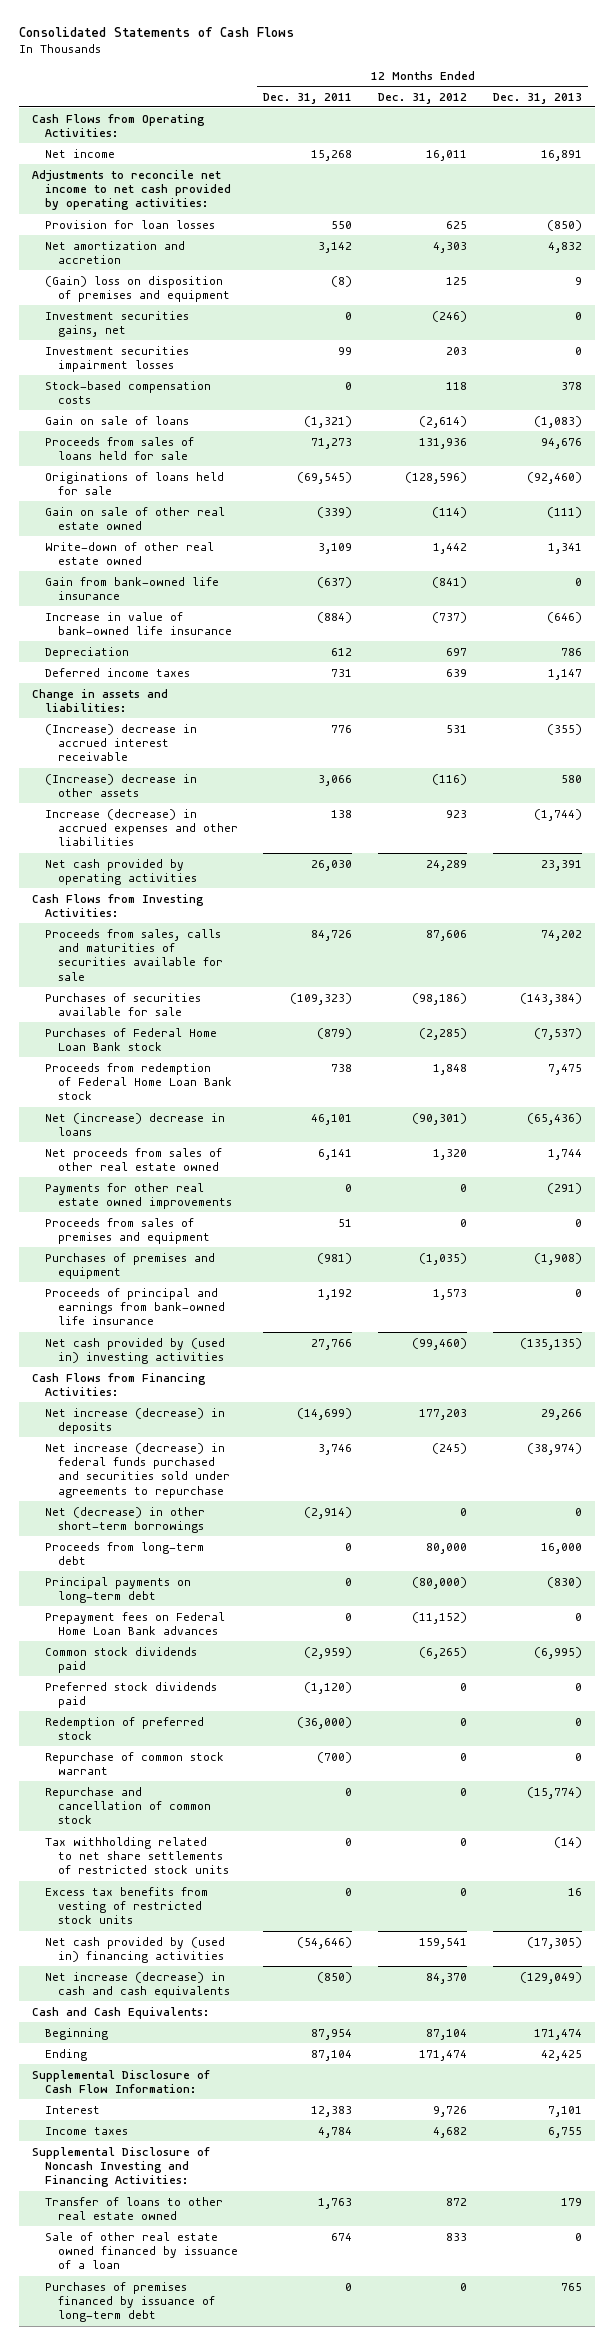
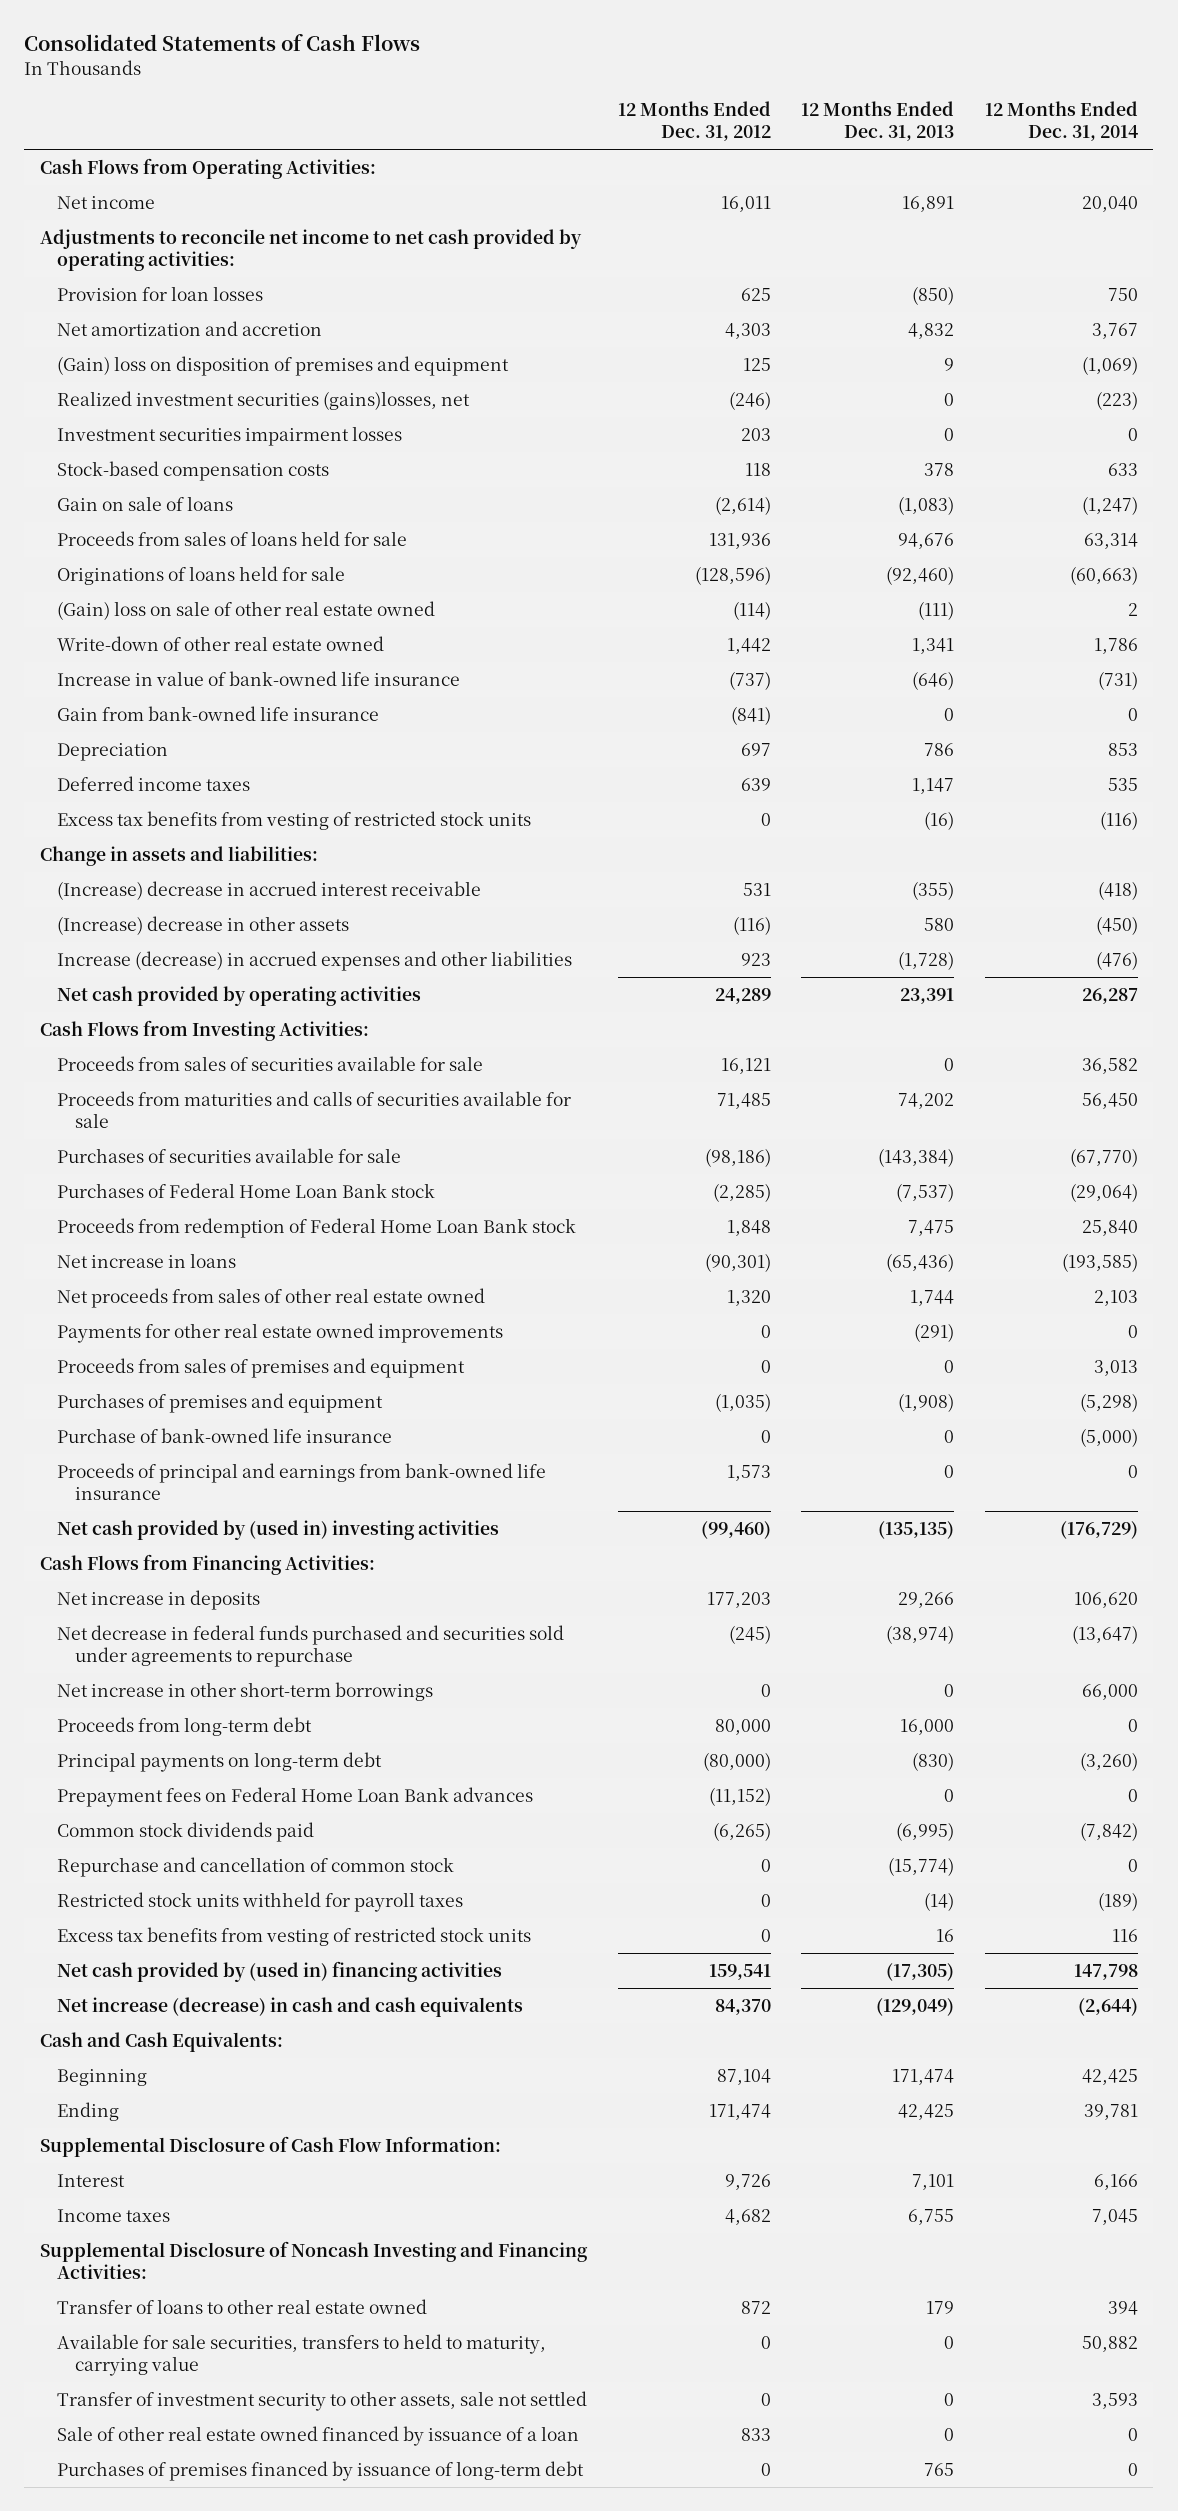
[263,92,353,104] Dec. 31, 2011 -> none
none -> [984,101,1138,142] 12 Months Ended Dec. 31, 2014
[44,310,189,337] Investment securities gains, net -> [57,391,471,411] Realized investment securities (gains)losses, net
[44,506,225,530] Gain on sale of other real estate owned -> [57,601,436,621] (Gain) loss on sale of other real estate owned
[44,576,219,600] Gain from bank-owned life insurance -> [57,706,380,722] Gain from bank-owned life insurance
none -> [57,811,532,831] Excess tax benefits from vesting of restricted stock units
[533,808,582,821] (1,744) -> [898,951,955,971] (1,728)
none -> [57,1056,484,1072] Proceeds from sales of securities available for sale
[44,928,223,981] Proceeds from sales, calls and maturities of securities available for sale -> [57,1091,572,1129] Proceeds from maturities and calls of securities available for sale
[426,929,468,941] 87,606 -> [716,1093,771,1110] 71,485
[44,1112,225,1136] Net (increase) decrease in loans -> [57,1253,237,1269] Net increase in loans
none -> [57,1428,393,1444] Purchase of bank-owned life insurance
[44,1407,225,1434] Net increase (decrease) in deposits -> [57,1590,261,1611] Net increase in deposits
[44,1442,230,1498] Net increase (decrease) in federal funds purchased and securities sold under agreements to repurchase -> [57,1625,565,1668] Net decrease in federal funds purchased and securities sold under agreements to repurchase
[44,1506,205,1533] Net (decrease) in other short-term borrowings -> [57,1682,434,1702] Net increase in other short-term borrowings
[44,1681,217,1708] Preferred stock dividends paid -> none
[44,1716,204,1740] Redemption of preferred stock -> none
[44,1751,224,1775] Repurchase of common stock warrant -> none
[44,1836,229,1875] Tax withholding related to net share settlements of restricted stock units -> [57,1892,464,1913] Restricted stock units withheld for payroll taxes
none -> [57,2334,547,2377] Available for sale securities, transfers to held to maturity, carrying value
none -> [57,2391,588,2412] Transfer of investment security to other assets, sale not settled

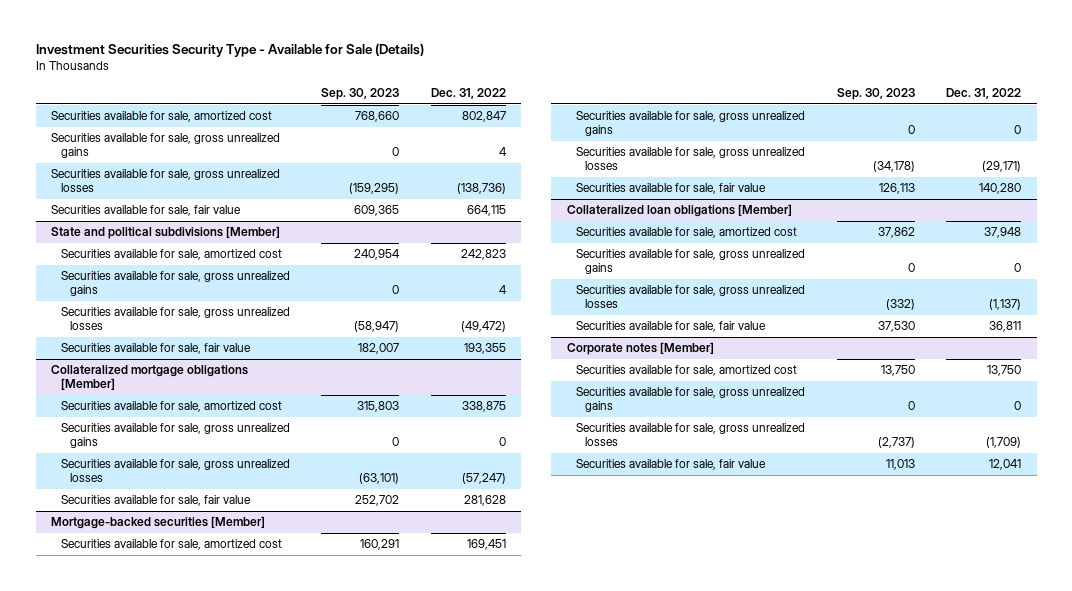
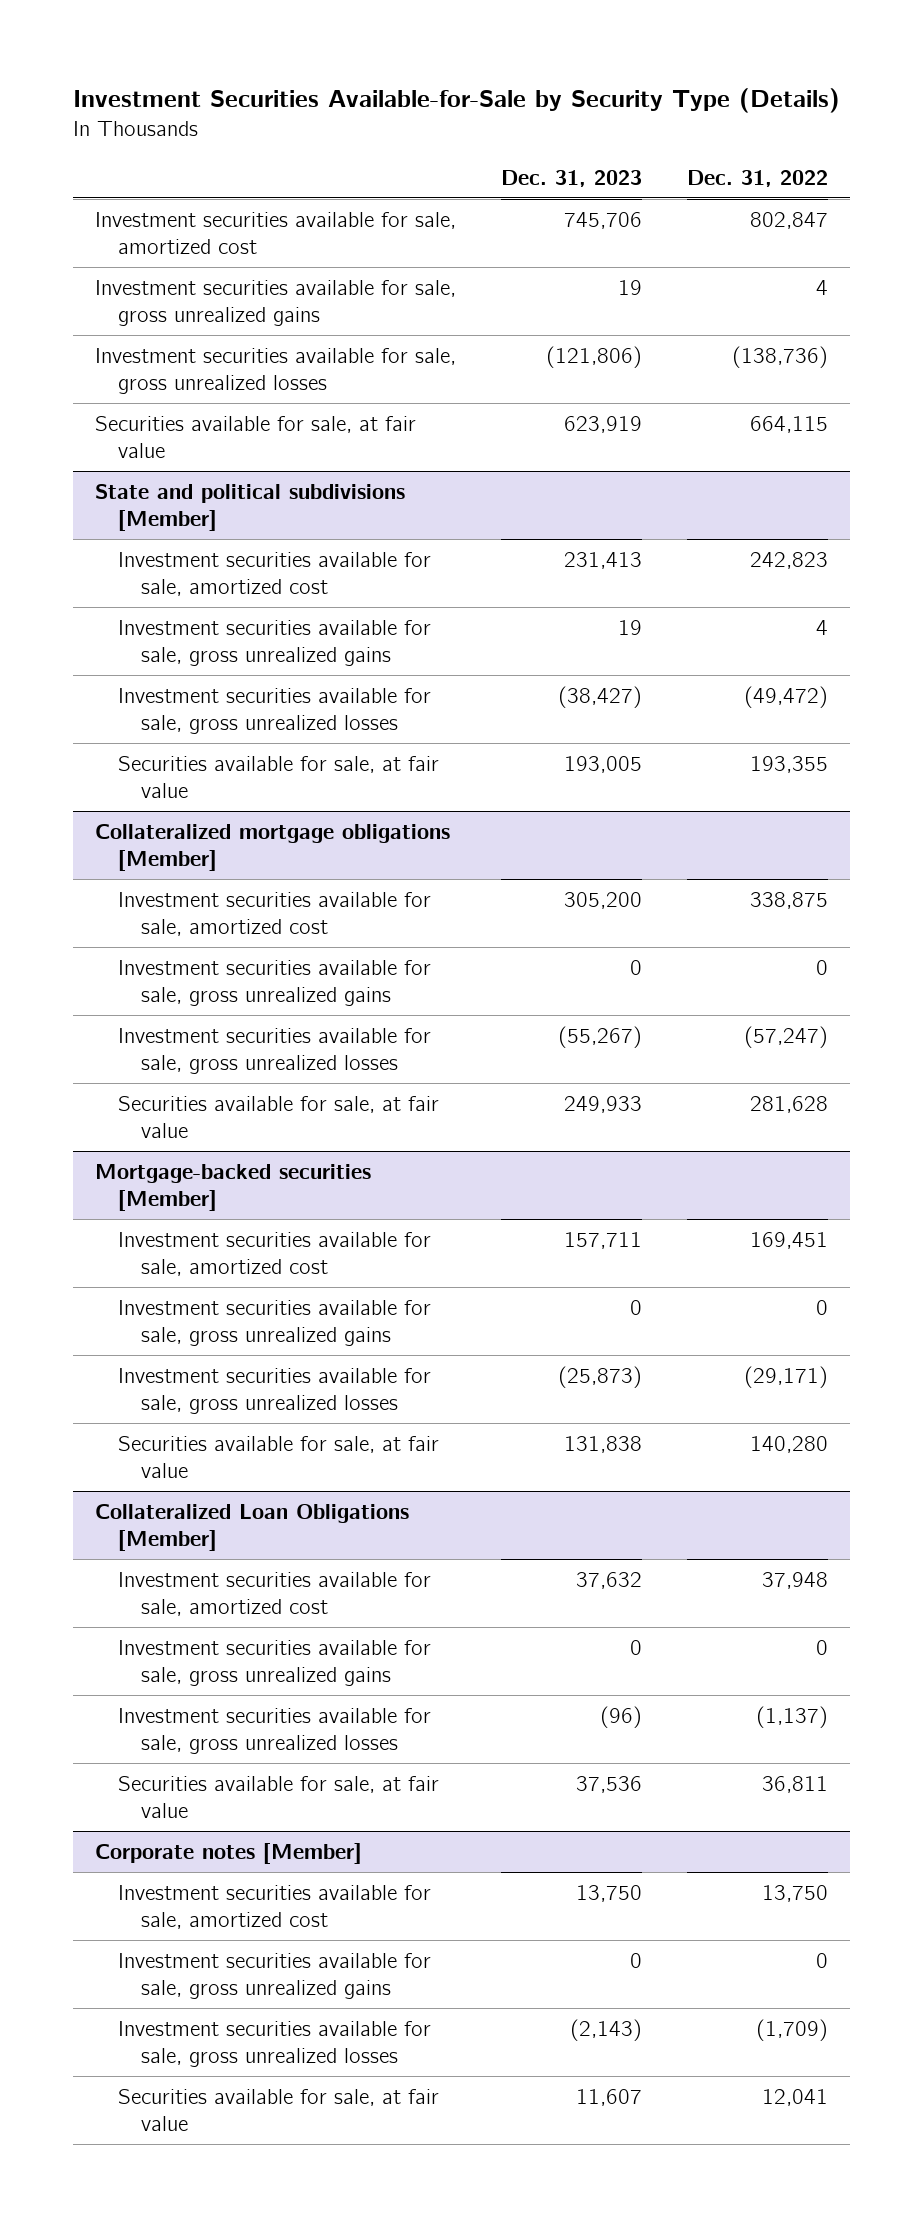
[35,43,424,58] Investment Securities Security Type - Available for Sale (Details) -> [73,87,841,113] Investment Securities Available-for-Sale by Security Type (Details)
[321,88,400,101] Sep. 30, 2023 -> none
none -> [500,170,642,188] Dec. 31, 2023
[51,111,273,123] Securities available for sale, amortized cost -> [95,211,457,254] Investment securities available for sale, amortized cost
[51,133,281,159] Securities available for sale, gross unrealized gains -> [95,279,457,326] Investment securities available for sale, gross unrealized gains
[51,169,281,193] Securities available for sale, gross unrealized losses -> [95,347,457,394] Investment securities available for sale, gross unrealized losses
[51,205,242,217] Securities available for sale, fair value -> [95,415,417,458] Securities available for sale, at fair value
[60,249,282,261] Securities available for sale, amortized cost -> [118,551,432,596] Investment securities available for sale, amortized cost
[60,271,290,297] Securities available for sale, gross unrealized gains -> [118,619,432,666] Investment securities available for sale, gross unrealized gains
[60,307,290,331] Securities available for sale, gross unrealized losses -> [118,687,432,734] Investment securities available for sale, gross unrealized losses
[60,343,251,355] Securities available for sale, fair value -> [118,755,440,798] Securities available for sale, at fair value
[60,401,282,413] Securities available for sale, amortized cost -> [118,891,432,936] Investment securities available for sale, amortized cost
[60,423,290,449] Securities available for sale, gross unrealized gains -> [118,959,432,1006] Investment securities available for sale, gross unrealized gains
[60,459,290,483] Securities available for sale, gross unrealized losses -> [118,1027,432,1074] Investment securities available for sale, gross unrealized losses
[60,495,251,507] Securities available for sale, fair value -> [118,1095,440,1138] Securities available for sale, at fair value
[60,539,282,551] Securities available for sale, amortized cost -> [118,1231,432,1276] Investment securities available for sale, amortized cost
[576,111,806,137] Securities available for sale, gross unrealized gains -> [118,1299,432,1346] Investment securities available for sale, gross unrealized gains
[576,147,806,171] Securities available for sale, gross unrealized losses -> [118,1367,432,1414] Investment securities available for sale, gross unrealized losses
[576,183,767,195] Securities available for sale, fair value -> [118,1435,440,1478] Securities available for sale, at fair value
[566,204,792,218] Collateralized loan obligations [Member] -> [95,1503,410,1551] Collateralized Loan Obligations [Member]
[576,227,798,239] Securities available for sale, amortized cost -> [118,1571,432,1616] Investment securities available for sale, amortized cost
[576,249,806,275] Securities available for sale, gross unrealized gains -> [118,1639,432,1686] Investment securities available for sale, gross unrealized gains
[576,285,806,309] Securities available for sale, gross unrealized losses -> [118,1707,432,1754] Investment securities available for sale, gross unrealized losses
[576,321,767,333] Securities available for sale, fair value -> [118,1775,440,1818] Securities available for sale, at fair value
[576,365,798,377] Securities available for sale, amortized cost -> [118,1884,432,1929] Investment securities available for sale, amortized cost
[576,387,806,413] Securities available for sale, gross unrealized gains -> [118,1952,432,1999] Investment securities available for sale, gross unrealized gains
[576,423,806,447] Securities available for sale, gross unrealized losses -> [118,2020,432,2067] Investment securities available for sale, gross unrealized losses
[576,459,767,471] Securities available for sale, fair value -> [118,2088,440,2131] Securities available for sale, at fair value

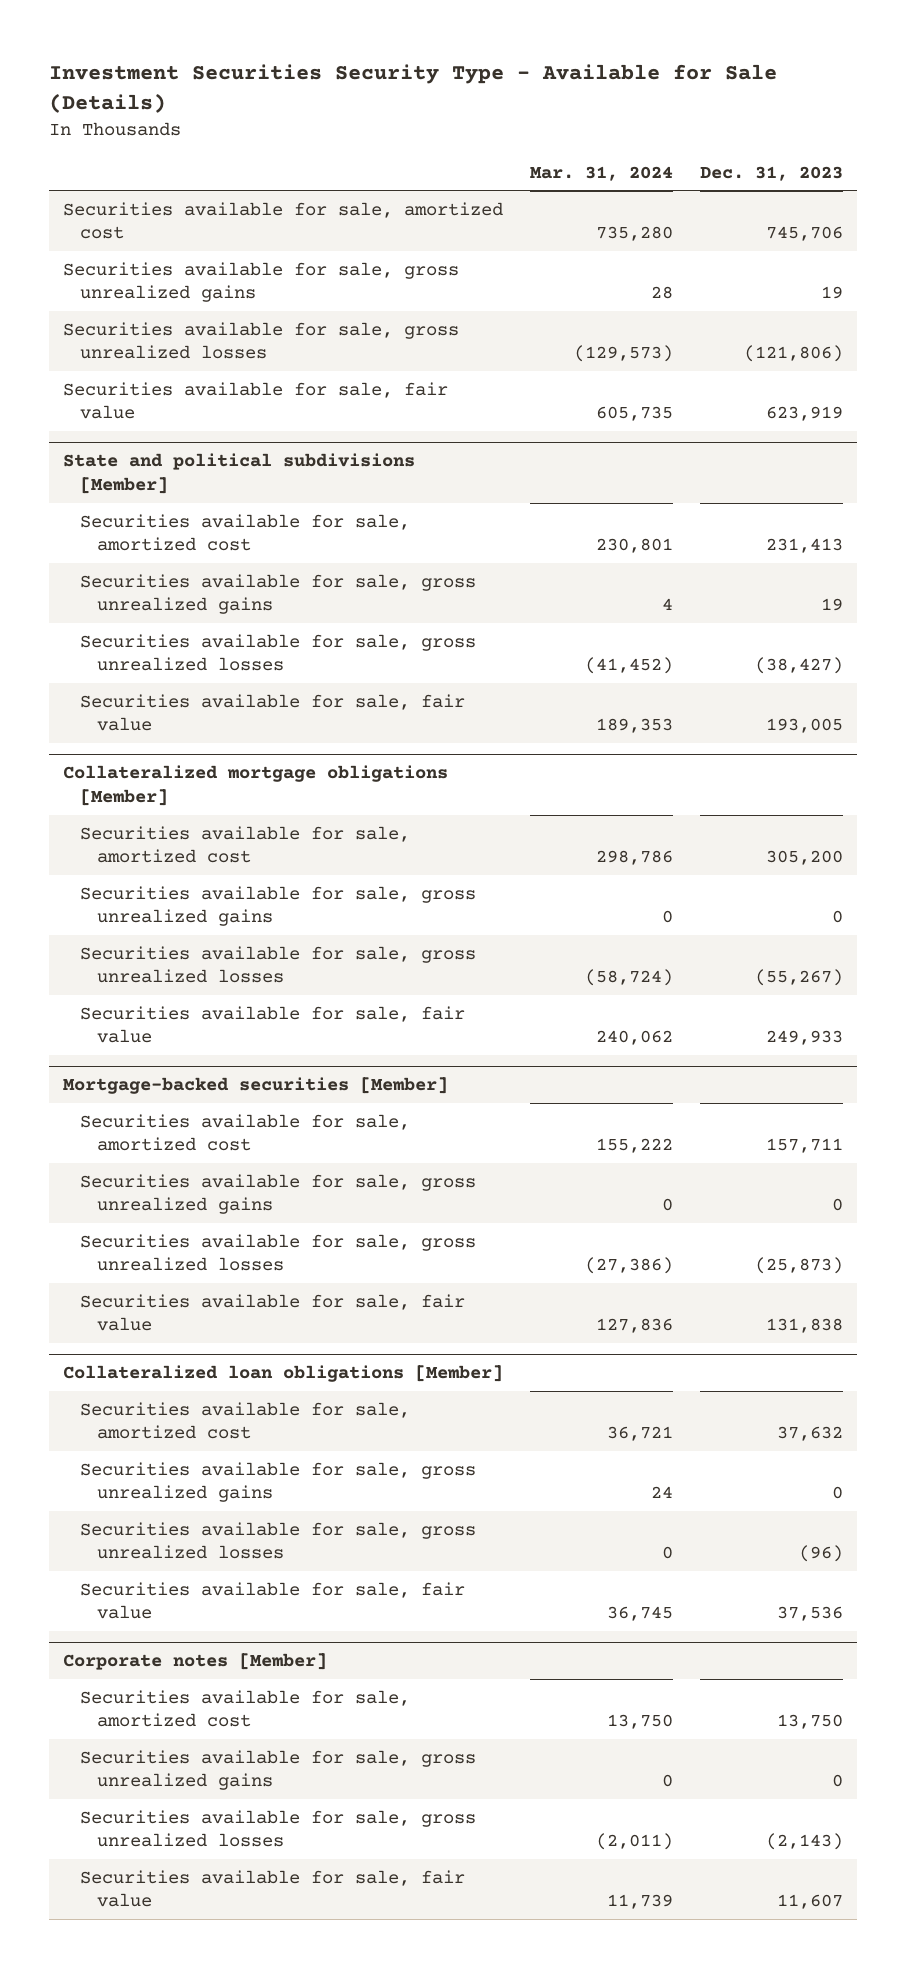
[73,87,841,113] Investment Securities Available-for-Sale by Security Type (Details) -> [49,64,778,113] Investment Securities Security Type - Available for Sale (Details)
[686,170,828,188] Dec. 31, 2022 -> none
none -> [530,165,674,181] Mar. 31, 2024
[95,211,457,254] Investment securities available for sale, amortized cost -> [62,201,503,240] Securities available for sale, amortized cost
[95,279,457,326] Investment securities available for sale, gross unrealized gains -> [62,261,459,303] Securities available for sale, gross unrealized gains
[95,347,457,394] Investment securities available for sale, gross unrealized losses -> [62,321,459,360] Securities available for sale, gross unrealized losses
[95,415,417,458] Securities available for sale, at fair value -> [62,381,448,420] Securities available for sale, fair value
[118,551,432,596] Investment securities available for sale, amortized cost -> [80,513,411,552] Securities available for sale, amortized cost
[118,619,432,666] Investment securities available for sale, gross unrealized gains -> [80,573,477,615] Securities available for sale, gross unrealized gains
[118,687,432,734] Investment securities available for sale, gross unrealized losses -> [80,633,477,672] Securities available for sale, gross unrealized losses
[118,755,440,798] Securities available for sale, at fair value -> [80,693,466,732] Securities available for sale, fair value
[118,891,432,936] Investment securities available for sale, amortized cost -> [80,825,411,864] Securities available for sale, amortized cost
[118,959,432,1006] Investment securities available for sale, gross unrealized gains -> [80,885,477,927] Securities available for sale, gross unrealized gains
[118,1027,432,1074] Investment securities available for sale, gross unrealized losses -> [80,945,477,984] Securities available for sale, gross unrealized losses
[118,1095,440,1138] Securities available for sale, at fair value -> [80,1005,466,1044] Securities available for sale, fair value
[118,1231,432,1276] Investment securities available for sale, amortized cost -> [80,1113,411,1152] Securities available for sale, amortized cost
[118,1299,432,1346] Investment securities available for sale, gross unrealized gains -> [80,1173,477,1215] Securities available for sale, gross unrealized gains
[118,1367,432,1414] Investment securities available for sale, gross unrealized losses -> [80,1233,477,1272] Securities available for sale, gross unrealized losses
[118,1435,440,1478] Securities available for sale, at fair value -> [80,1293,466,1332] Securities available for sale, fair value
[95,1503,410,1551] Collateralized Loan Obligations [Member] -> [62,1365,503,1383] Collateralized loan obligations [Member]
[118,1571,432,1616] Investment securities available for sale, amortized cost -> [80,1401,411,1440] Securities available for sale, amortized cost
[118,1639,432,1686] Investment securities available for sale, gross unrealized gains -> [80,1461,477,1503] Securities available for sale, gross unrealized gains
[118,1707,432,1754] Investment securities available for sale, gross unrealized losses -> [80,1521,477,1560] Securities available for sale, gross unrealized losses
[118,1775,440,1818] Securities available for sale, at fair value -> [80,1581,466,1620] Securities available for sale, fair value
[118,1884,432,1929] Investment securities available for sale, amortized cost -> [80,1689,411,1728] Securities available for sale, amortized cost
[118,1952,432,1999] Investment securities available for sale, gross unrealized gains -> [80,1749,477,1791] Securities available for sale, gross unrealized gains
[118,2020,432,2067] Investment securities available for sale, gross unrealized losses -> [80,1809,477,1848] Securities available for sale, gross unrealized losses
[118,2088,440,2131] Securities available for sale, at fair value -> [80,1869,466,1908] Securities available for sale, fair value

